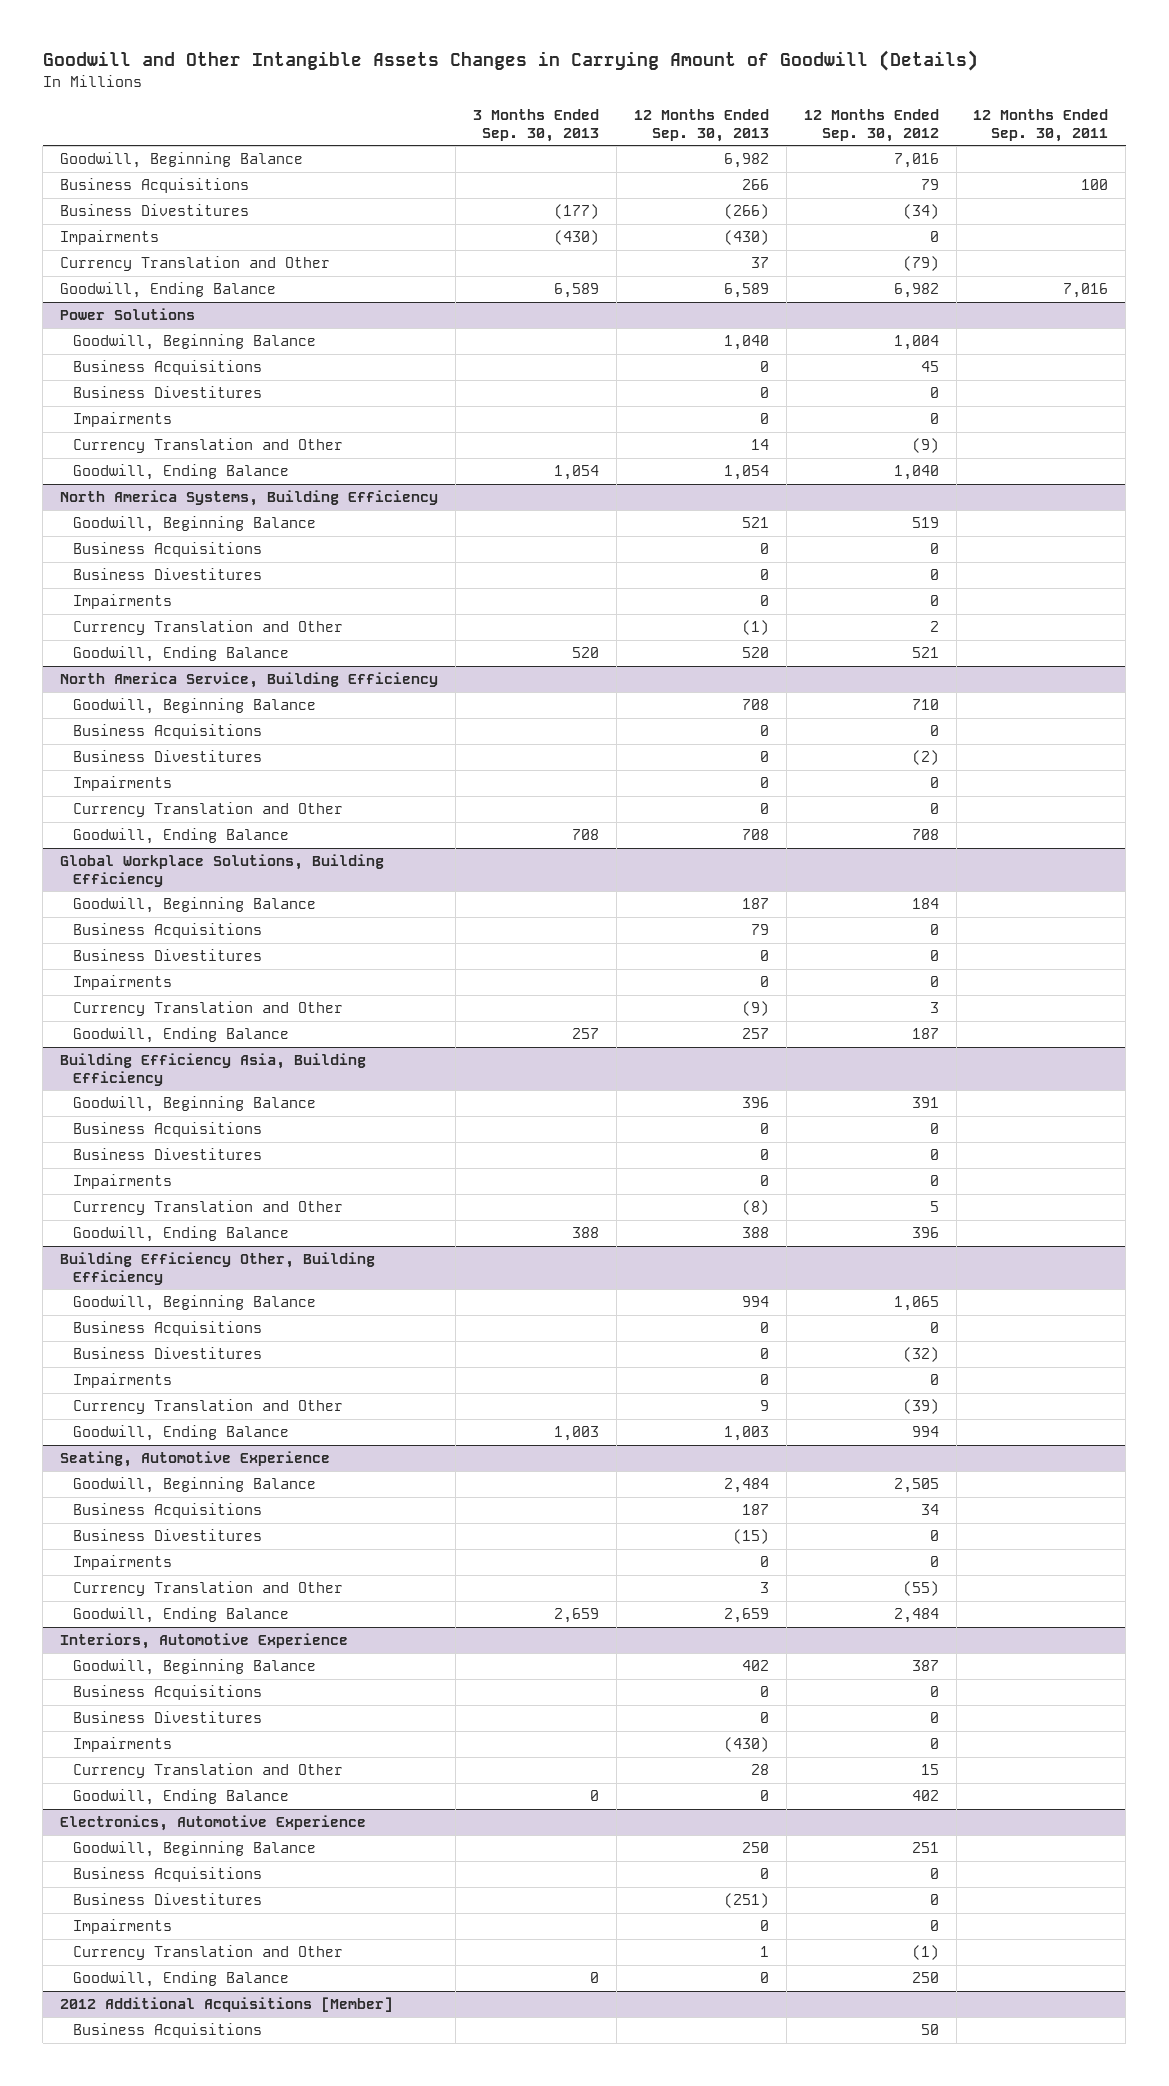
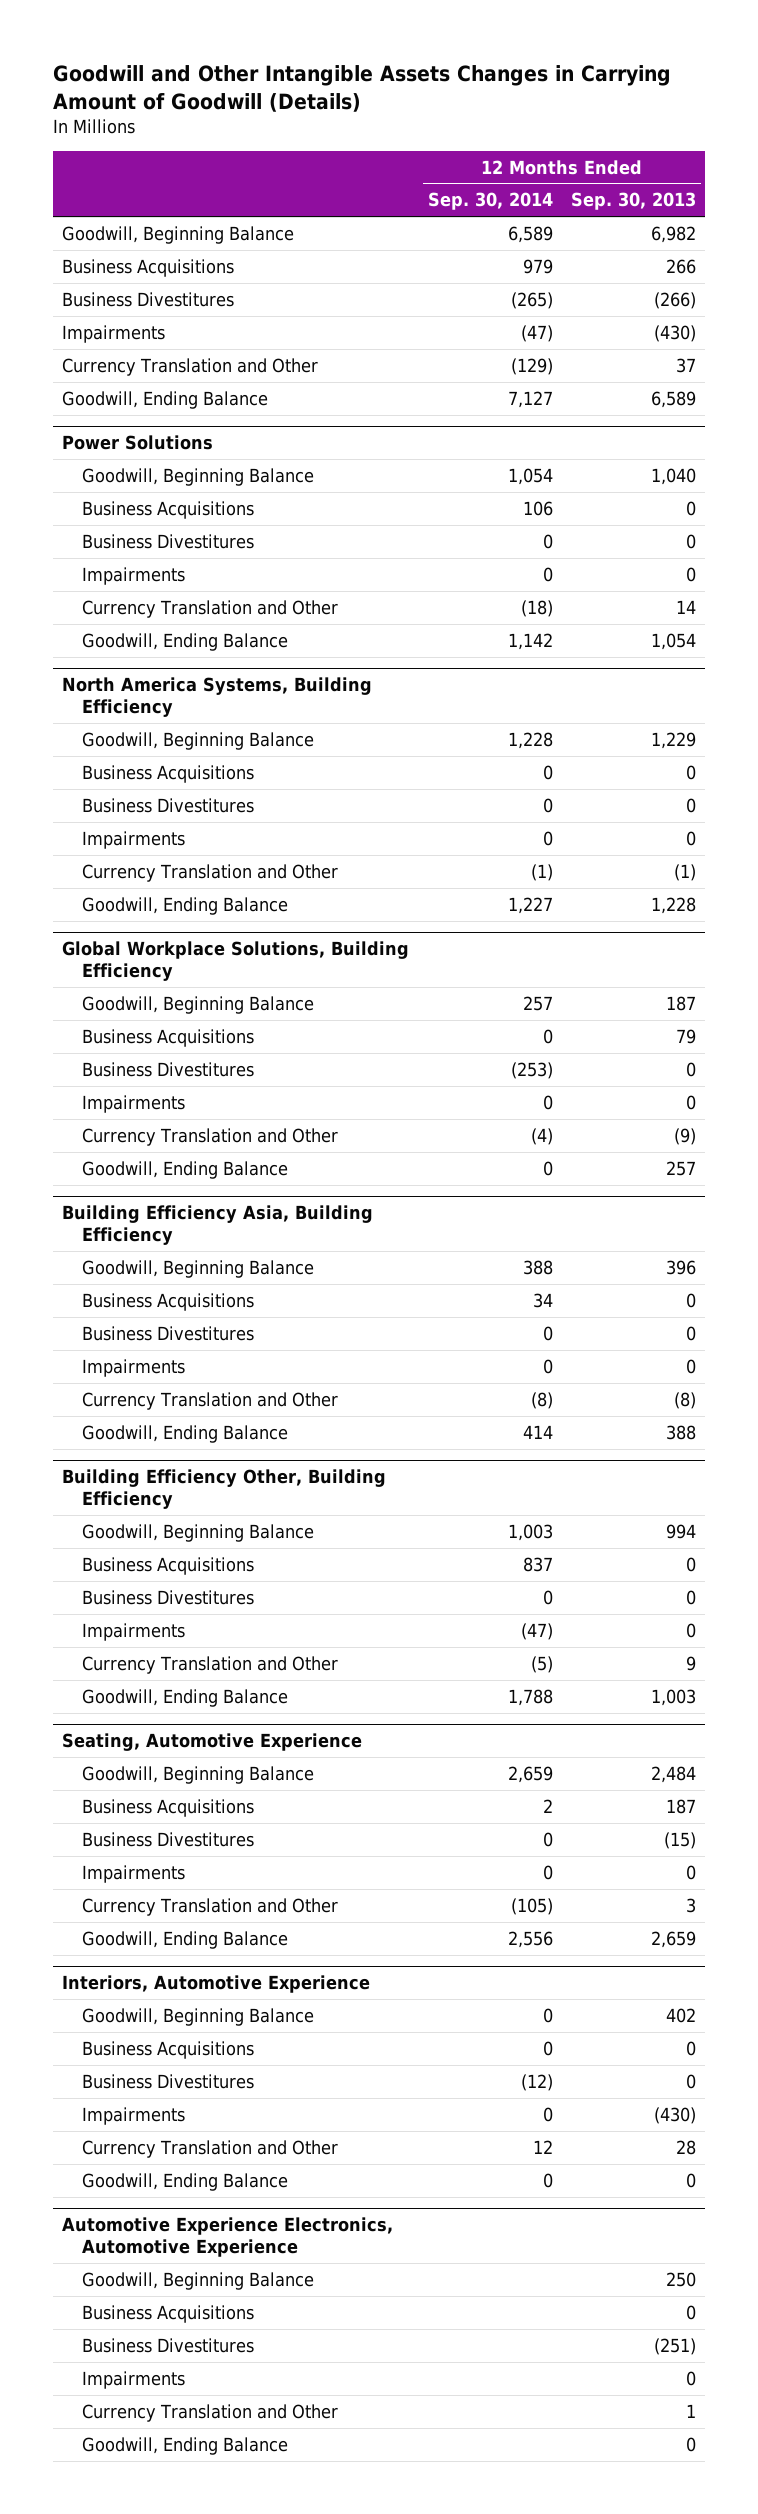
[472,109,599,142] 3 Months Ended Sep. 30, 2013 -> none
[803,109,939,142] 12 Months Ended Sep. 30, 2012 -> none
[973,109,1109,142] 12 Months Ended Sep. 30, 2011 -> none
none -> [427,192,553,211] Sep. 30, 2014
[741,517,769,529] 521 -> [651,731,697,749] 1,229
[60,672,439,689] North America Service, Building Efficiency -> none
[72,698,316,715] Goodwill, Beginning Balance -> none
[72,724,262,740] Business Acquisitions -> none
[72,750,262,763] Business Divestitures -> none
[72,776,172,792] Impairments -> none
[72,802,343,818] Currency Translation and Other -> none
[72,828,289,845] Goodwill, Ending Balance -> none
[741,647,769,659] 520 -> [651,896,697,914] 1,228
[60,1815,367,1832] Electronics, Automotive Experience -> [62,2216,394,2257] Automotive Experience Electronics, Automotive Experience
[60,1997,394,2013] 2012 Additional Acquisitions [Member] -> none
[72,2023,262,2039] Business Acquisitions -> none

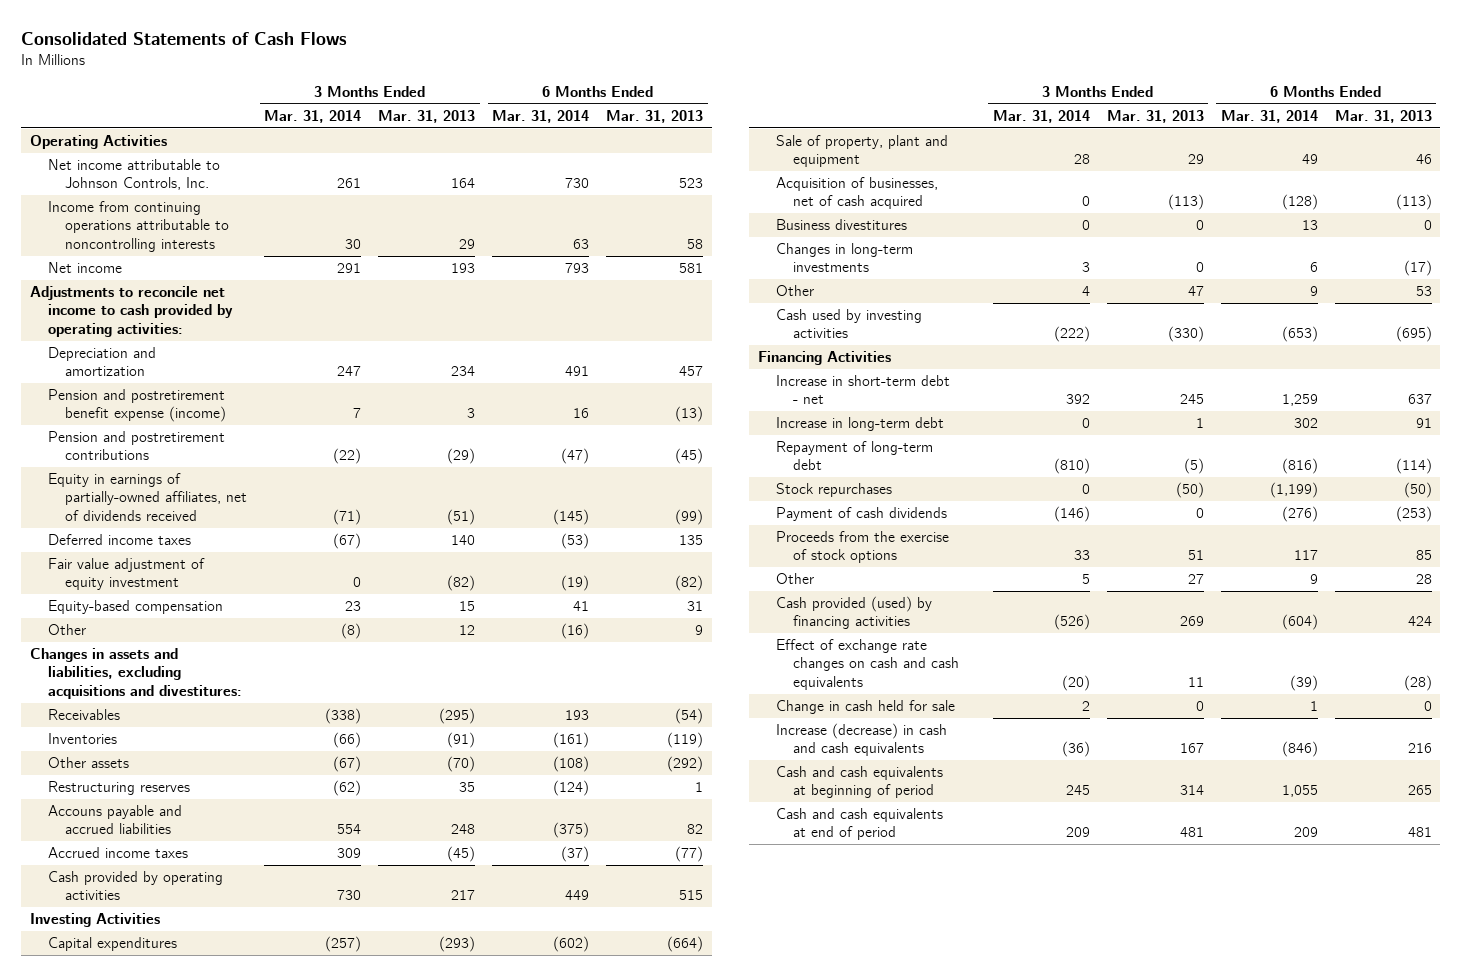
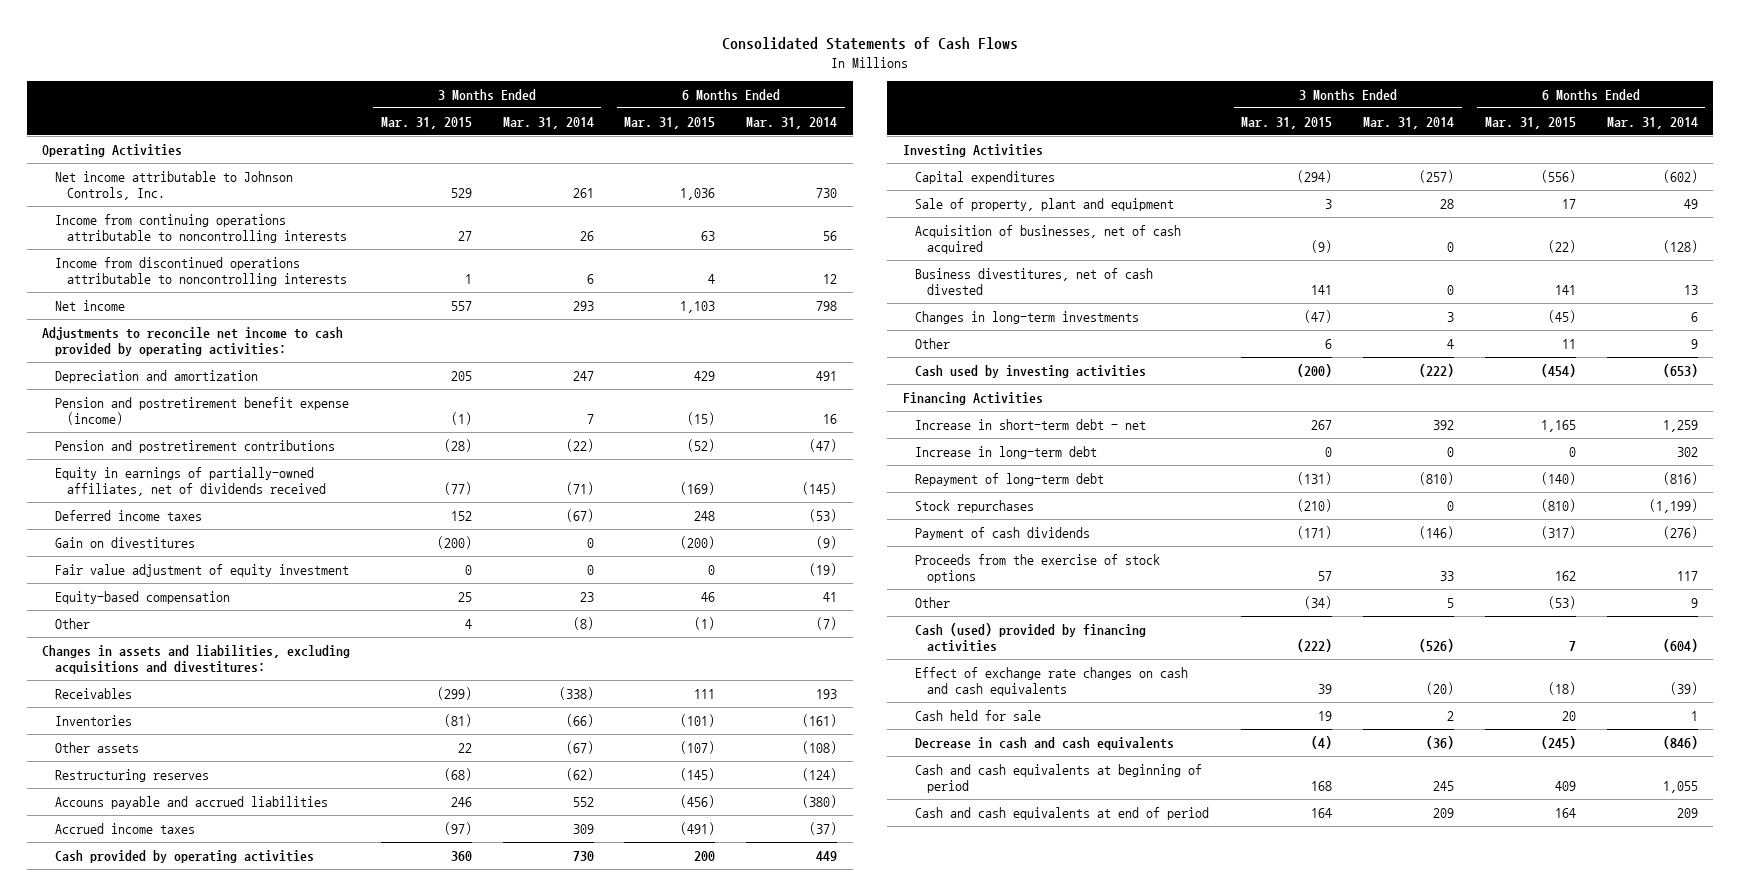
[378,109,476,123] Mar. 31, 2013 -> none
[606,109,704,123] Mar. 31, 2013 -> none
none -> [380,116,472,129] Mar. 31, 2015
none -> [624,116,716,129] Mar. 31, 2015
[345,238,362,249] 30 -> [579,230,594,241] 26
[573,238,590,249] 63 -> [823,230,838,241] 56
none -> [54,256,347,286] Income from discontinued operations attributable to noncontrolling interests
[337,263,362,274] 291 -> [572,300,594,311] 293
[565,263,590,274] 793 -> [816,300,838,311] 798
none -> [54,536,195,548] Gain on divestitures
[561,623,590,640] (16) -> [816,616,838,630] (7)
[337,824,362,835] 554 -> [572,796,594,807] 552
[553,822,590,839] (375) -> [802,794,838,808] (380)
[775,219,907,231] Business divestitures -> [915,267,1154,295] Business divestitures, net of cash divested
[775,596,932,630] Cash provided (used) by financing activities -> [915,622,1147,652] Cash (used) provided by financing activities
[775,700,955,715] Change in cash held for sale -> [915,709,1042,721] Cash held for sale
[775,723,947,757] Increase (decrease) in cash and cash equivalents -> [915,736,1175,750] Decrease in cash and cash equivalents

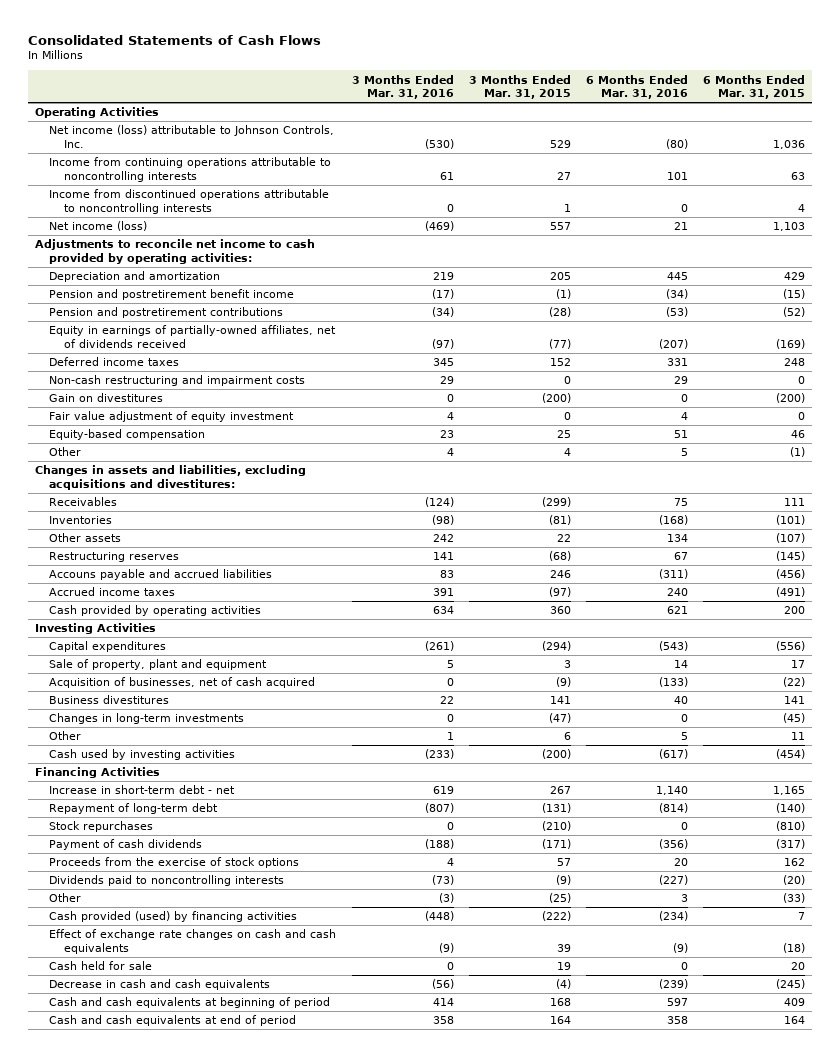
[502,116,594,129] Mar. 31, 2014 -> none
[746,116,838,129] Mar. 31, 2014 -> none
none -> [351,74,454,100] 3 Months Ended Mar. 31, 2016
none -> [585,74,688,100] 6 Months Ended Mar. 31, 2016
[54,170,293,200] Net income attributable to Johnson Controls, Inc. -> [49,125,335,148] Net income (loss) attributable to Johnson Controls, Inc.
[54,299,125,311] Net income -> [49,221,148,232] Net income (loss)
[54,396,349,425] Pension and postretirement benefit expense (income) -> [49,289,295,301] Pension and postretirement benefit income
none -> [49,375,306,387] Non-cash restructuring and impairment costs
[915,267,1154,295] Business divestitures, net of cash divested -> [49,695,170,705] Business divestitures
[915,445,1098,459] Increase in long-term debt -> none
none -> [49,875,285,887] Dividends paid to noncontrolling interests
[1304,595,1333,609] (34) -> [548,893,571,904] (25)
[1547,595,1576,609] (53) -> [782,893,805,904] (33)
[915,622,1147,652] Cash (used) provided by financing activities -> [49,911,298,923] Cash provided (used) by financing activities

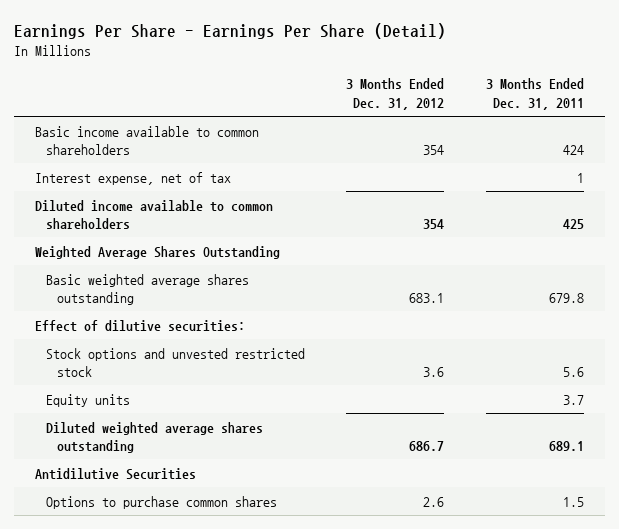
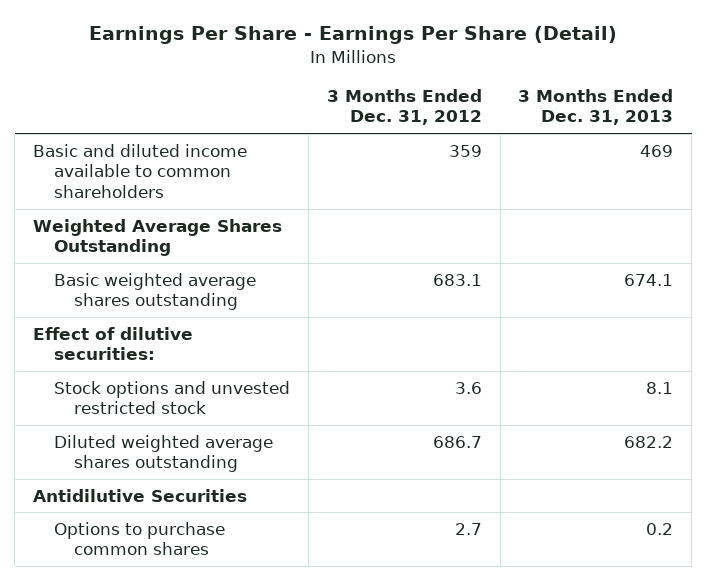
[485,78,584,110] 3 Months Ended Dec. 31, 2011 -> none
none -> [518,88,674,126] 3 Months Ended Dec. 31, 2013
[34,171,231,185] Interest expense, net of tax -> none
[34,199,273,229] Diluted income available to common shareholders -> none
[34,125,259,155] Basic income available to common shareholders -> [33,143,248,199] Basic and diluted income available to common shareholders
[423,144,445,155] 354 -> [448,144,482,157] 359
[45,393,130,407] Equity units -> none
[423,496,445,507] 2.6 -> [454,522,482,535] 2.7

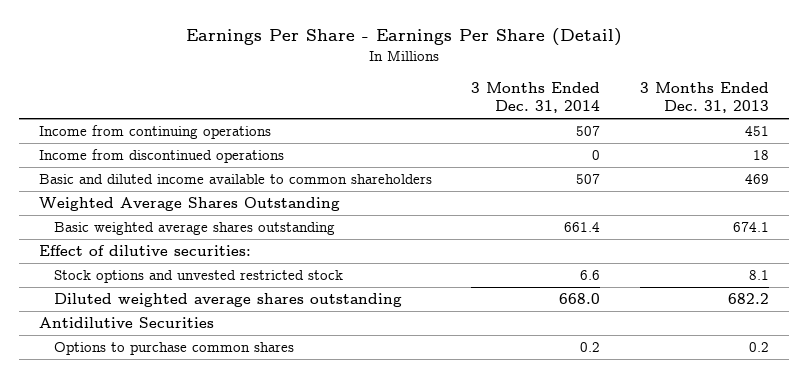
[326,88,482,126] 3 Months Ended Dec. 31, 2012 -> none
none -> [471,81,601,114] 3 Months Ended Dec. 31, 2014
none -> [38,125,271,140] Income from continuing operations
none -> [38,149,284,164] Income from discontinued operations

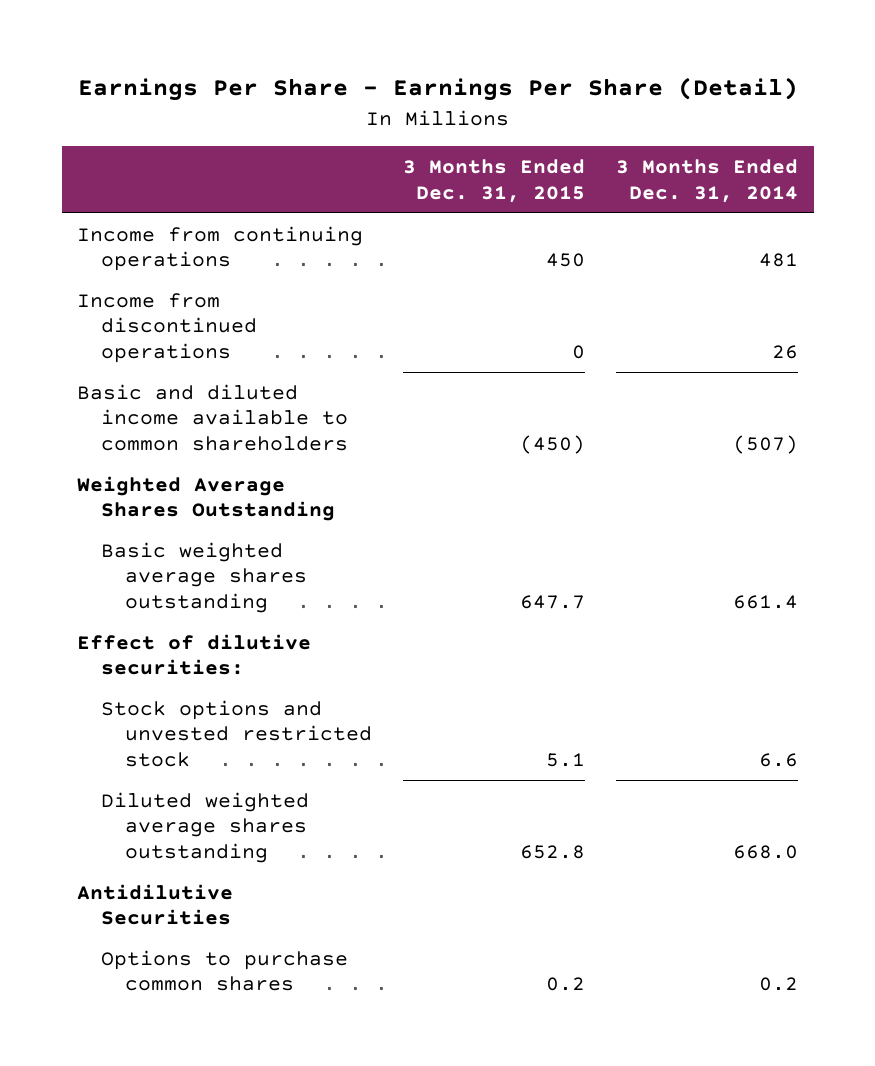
[640,81,770,114] 3 Months Ended Dec. 31, 2013 -> none
none -> [403,158,586,203] 3 Months Ended Dec. 31, 2015
[576,126,601,137] 507 -> [759,253,799,268] 481
[592,150,601,161] 0 -> [772,345,799,360] 26
[576,174,601,185] 507 -> [733,435,799,455] (507)

